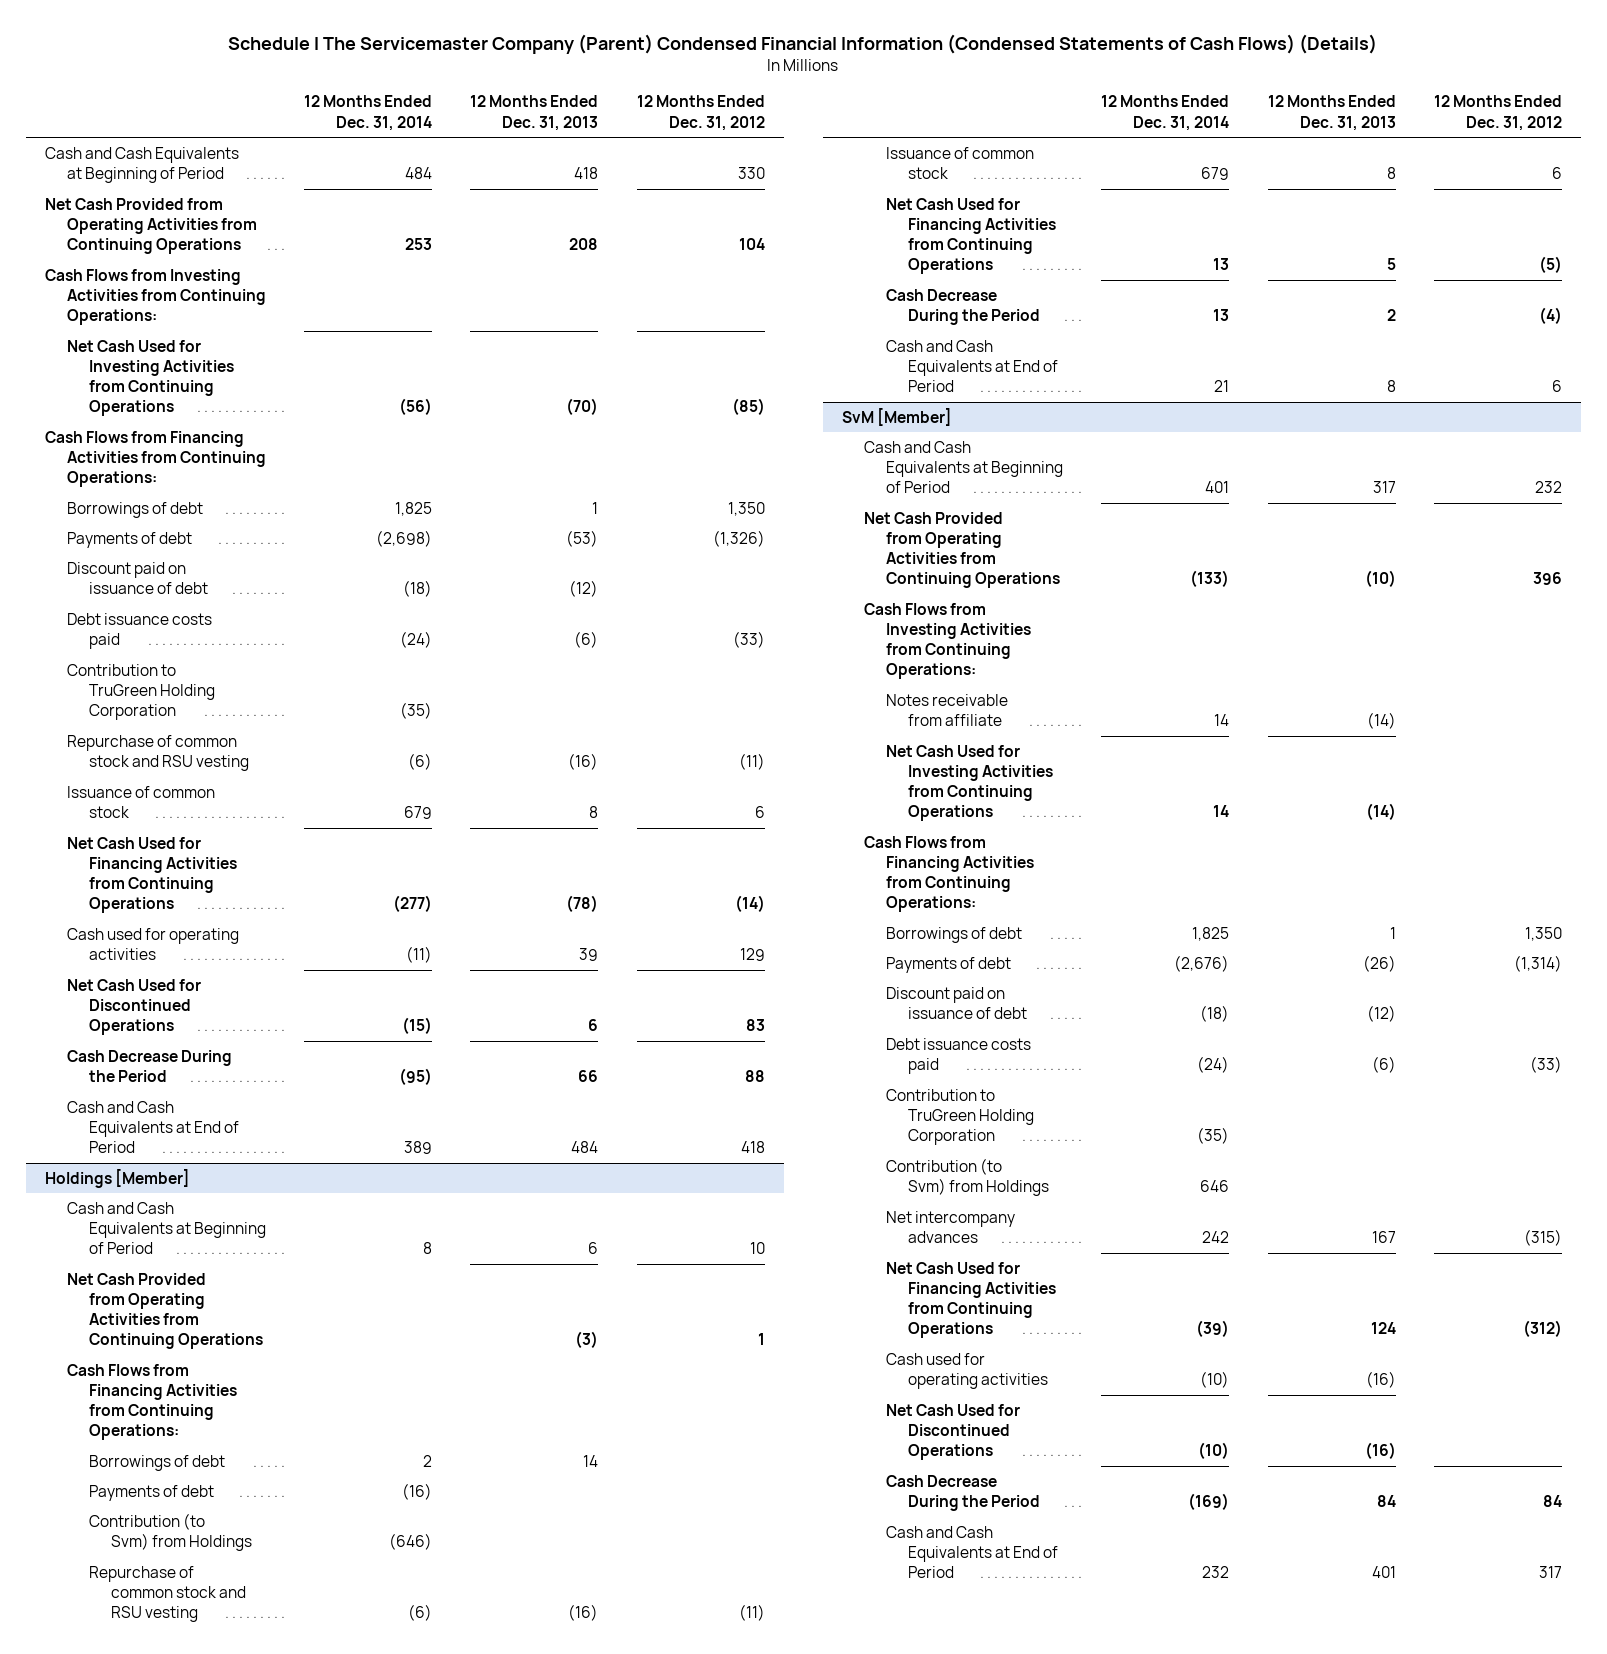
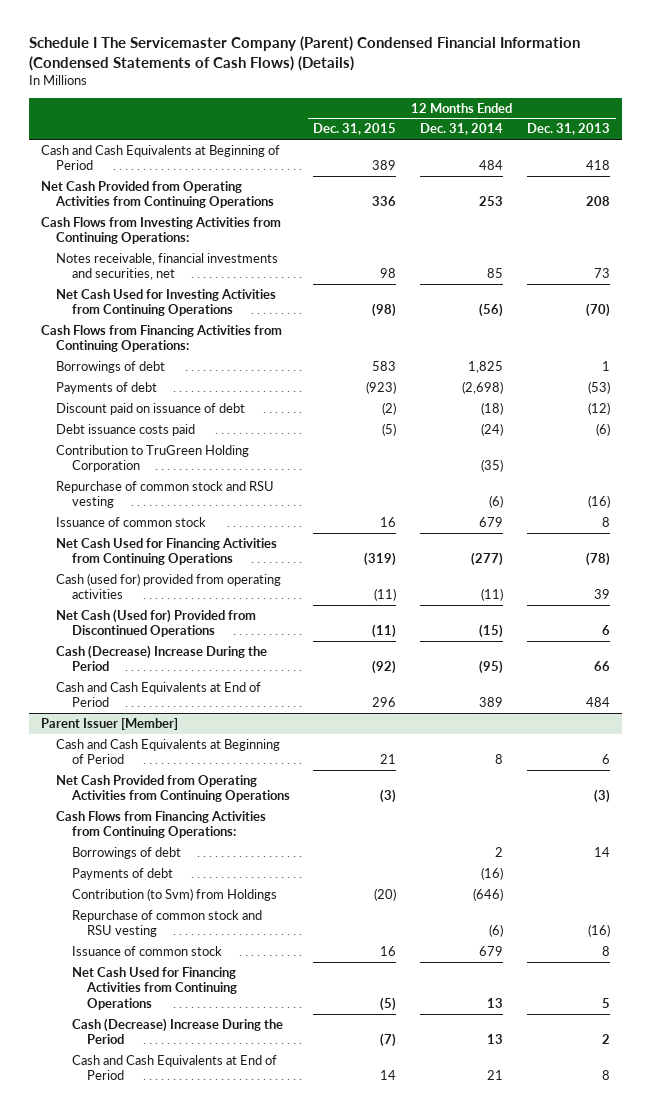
[636,95,765,131] 12 Months Ended Dec. 31, 2012 -> none
none -> [313,123,397,136] Dec. 31, 2015
none -> [56,252,279,281] Notes receivable, financial investments and securities, net
[66,927,239,961] Cash used for operating activities -> [56,572,282,600] Cash (used for) provided from operating activities
[66,978,201,1036] Net Cash Used for Discontinued Operations -> [56,608,257,638] Net Cash (Used for) Provided from Discontinued Operations
[66,1049,232,1083] Cash Decrease During the Period -> [56,644,268,672] Cash (Decrease) Increase During the Period
[44,1168,190,1188] Holdings [Member] -> none
none -> [40,717,178,730] Parent Issuer [Member]
[886,288,1041,326] Cash Decrease During the Period -> [71,1017,283,1045] Cash (Decrease) Increase During the Period
[842,407,953,426] SvM [Member] -> none
[864,440,1064,494] Cash and Cash Equivalents at Beginning of Period -> none
[864,511,1061,589] Net Cash Provided from Operating Activities from Continuing Operations -> none
[864,602,1032,680] Cash Flows from Investing Activities from Continuing Operations: -> none
[886,693,1009,727] Notes receivable from affiliate -> none
[886,744,1054,822] Net Cash Used for Investing Activities from Continuing Operations -> none
[864,835,1035,913] Cash Flows from Financing Activities from Continuing Operations: -> none
[886,926,1023,943] Borrowings of debt -> none
[886,956,1012,973] Payments of debt -> none
[886,986,1028,1020] Discount paid on issuance of debt -> none
[886,1037,1032,1075] Debt issuance costs paid -> none
[886,1088,1035,1146] Contribution to TruGreen Holding Corporation -> none
[886,1157,1050,1197] Contribution (to Svm) from Holdings -> none
[886,1210,1016,1244] Net intercompany advances -> none
[886,1261,1057,1339] Net Cash Used for Financing Activities from Continuing Operations -> none
[886,1352,1049,1390] Cash used for operating activities -> none
[886,1403,1021,1461] Net Cash Used for Discontinued Operations -> none
[886,1474,1041,1512] Cash Decrease During the Period -> none
[886,1525,1059,1579] Cash and Cash Equivalents at End of Period -> none

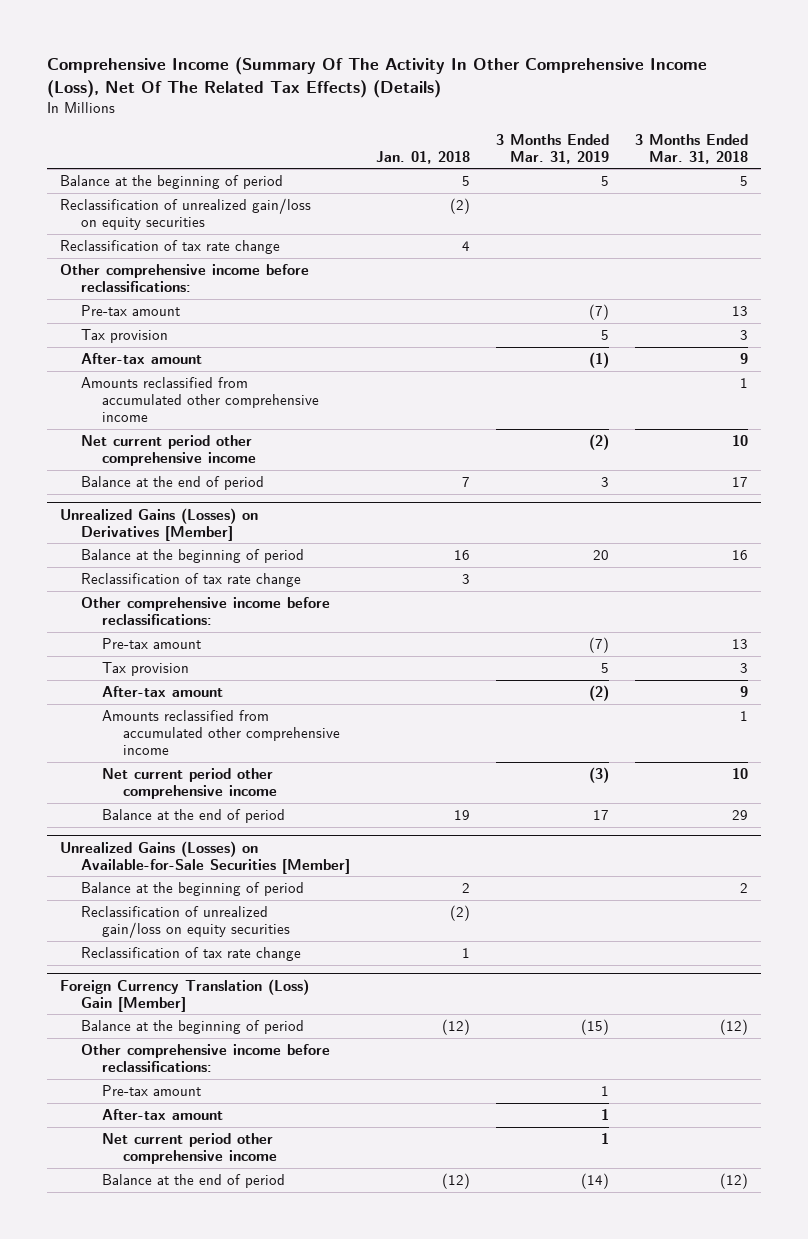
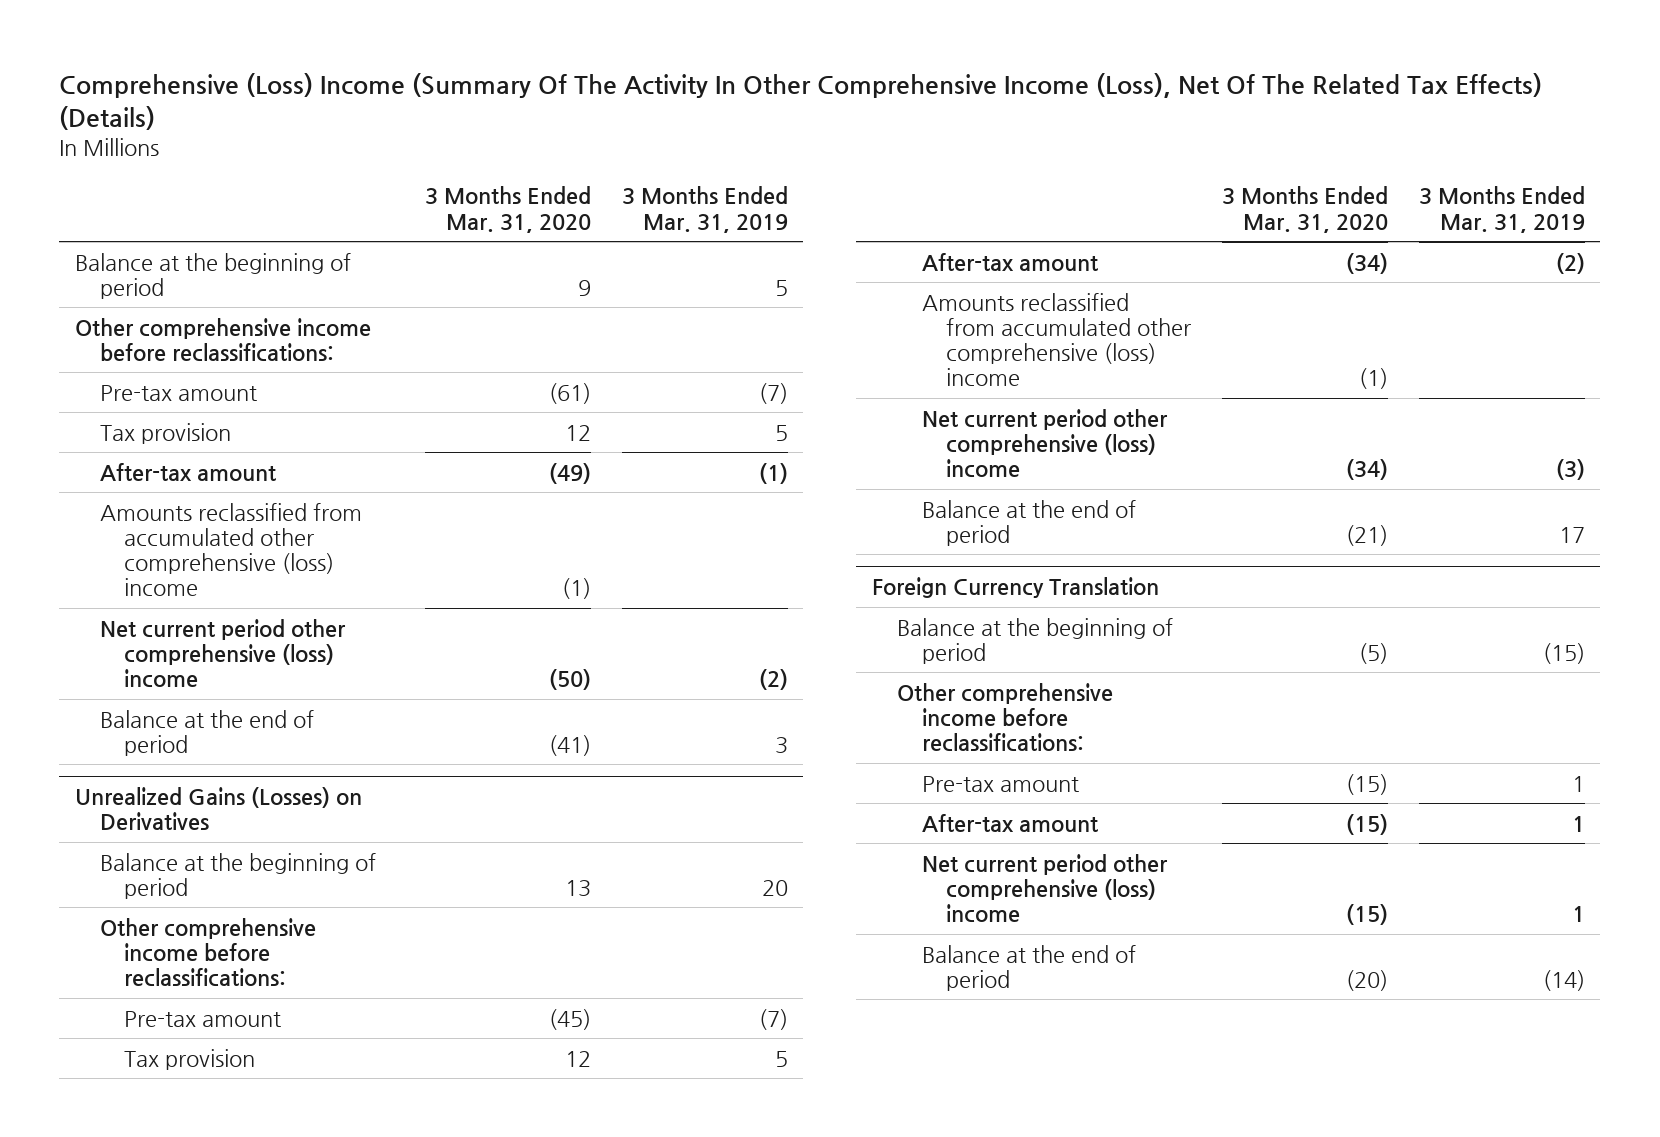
[46,56,707,98] Comprehensive Income (Summary Of The Activity In Other Comprehensive Income (Loss), Net Of The Related Tax Effects) (Details) -> [59,72,1543,130] Comprehensive (Loss) Income (Summary Of The Activity In Other Comprehensive Income (Loss), Net Of The Related Tax Effects) (Details)
[375,150,470,164] Jan. 01, 2018 -> none
[634,133,748,164] 3 Months Ended Mar. 31, 2018 -> none
none -> [425,186,592,233] 3 Months Ended Mar. 31, 2020
[59,197,311,231] Reclassification of unrealized gain/loss on equity securities -> none
[59,239,280,254] Reclassification of tax rate change -> none
[80,376,319,423] Amounts reclassified from accumulated other comprehensive income -> [99,502,362,597] Amounts reclassified from accumulated other comprehensive (loss) income
[80,434,256,467] Net current period other comprehensive income -> [99,618,346,689] Net current period other comprehensive (loss) income
[59,507,258,541] Unrealized Gains (Losses) on Derivatives [Member] -> [74,787,362,831] Unrealized Gains (Losses) on Derivatives
[80,572,301,587] Reclassification of tax rate change -> none
[101,709,340,756] Amounts reclassified from accumulated other comprehensive income -> [921,292,1192,387] Amounts reclassified from accumulated other comprehensive (loss) income
[101,767,277,800] Net current period other comprehensive income -> [921,408,1168,479] Net current period other comprehensive (loss) income
[59,840,350,874] Unrealized Gains (Losses) on Available-for-Sale Securities [Member] -> none
[80,881,304,896] Balance at the beginning of period -> none
[80,905,290,939] Reclassification of unrealized gain/loss on equity securities -> none
[80,946,301,961] Reclassification of tax rate change -> none
[59,978,309,1012] Foreign Currency Translation (Loss) Gain [Member] -> [871,577,1159,599] Foreign Currency Translation
[101,1132,277,1165] Net current period other comprehensive income -> [921,853,1168,924] Net current period other comprehensive (loss) income

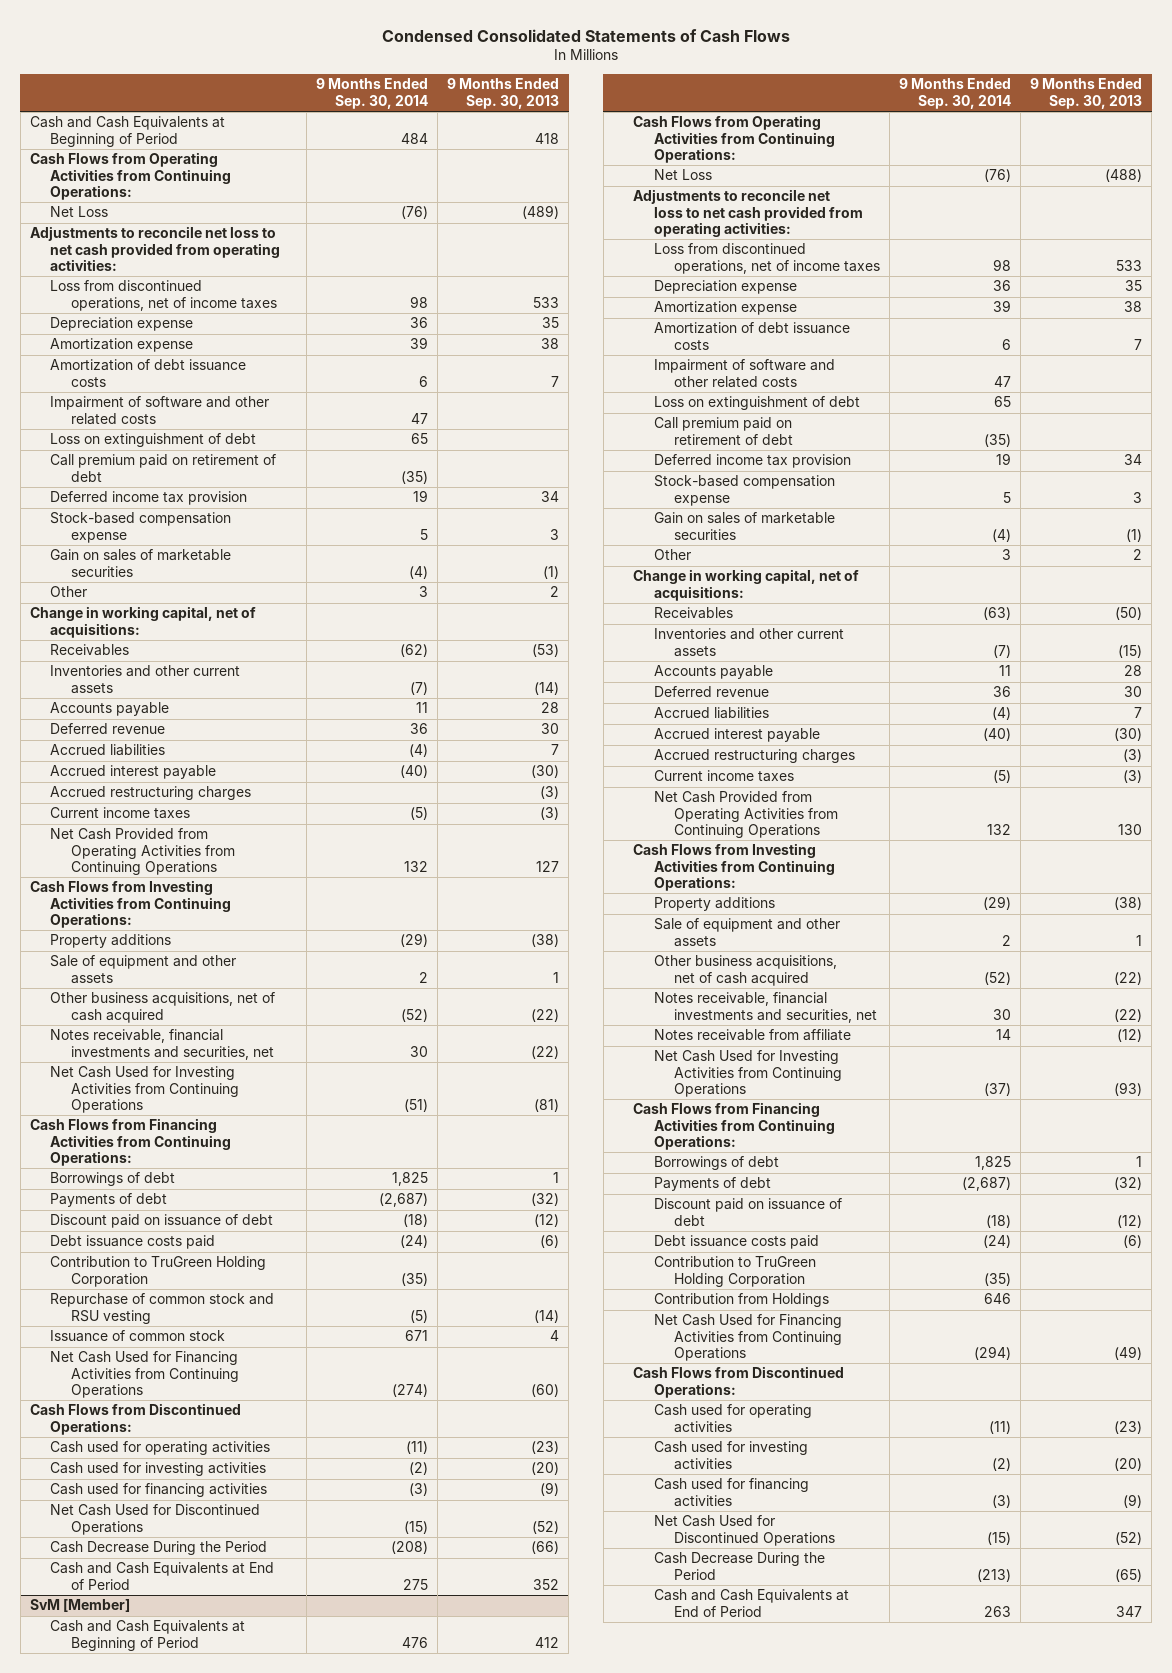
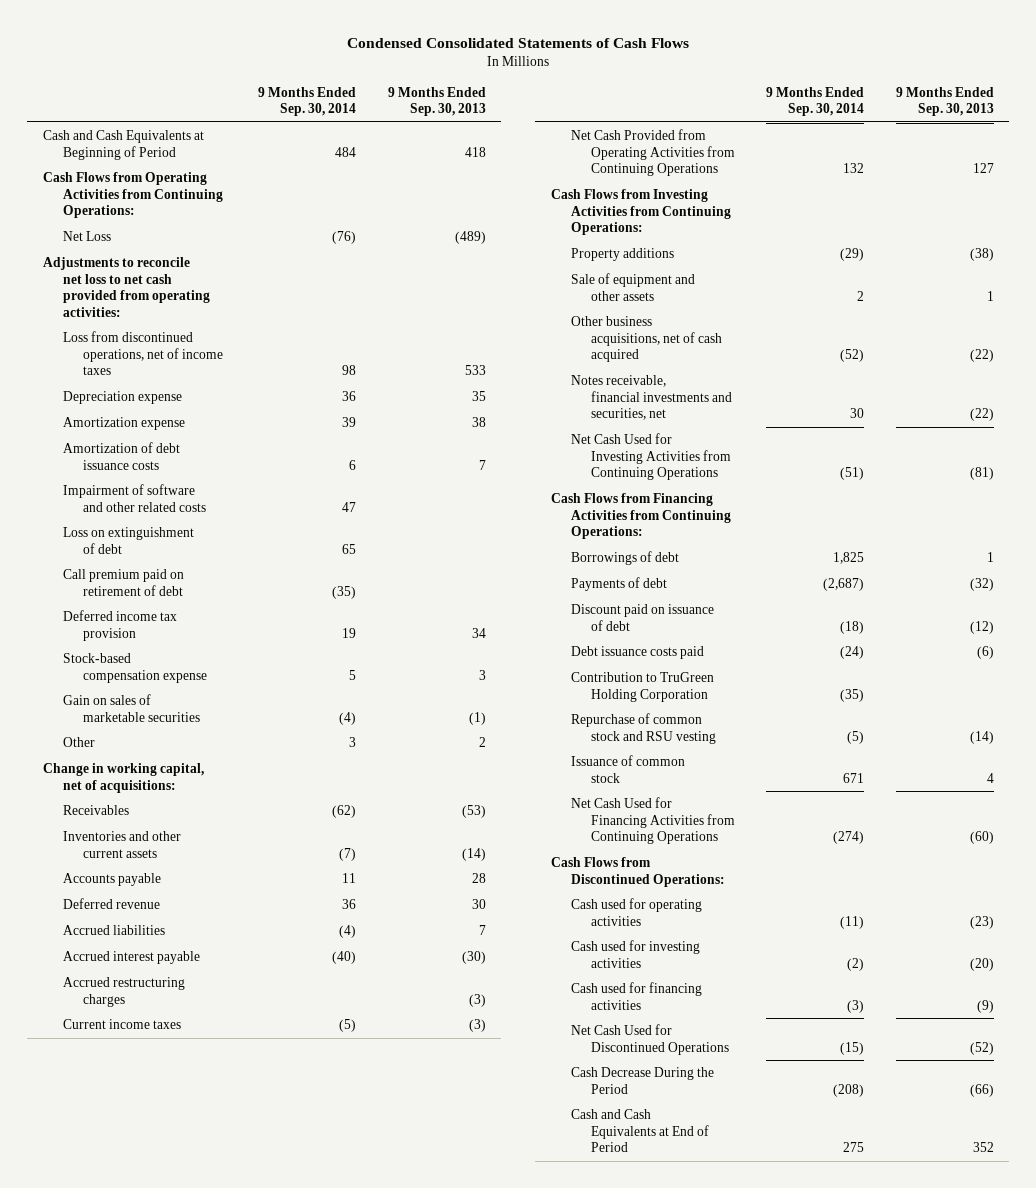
[29,1599,130,1613] SvM [Member] -> none
[50,1620,246,1651] Cash and Cash Equivalents at Beginning of Period -> none
[633,115,835,163] Cash Flows from Operating Activities from Continuing Operations: -> none
[653,169,712,181] Net Loss -> none
[633,189,863,237] Adjustments to reconcile net loss to net cash provided from operating activities: -> none
[653,243,881,274] Loss from discontinued operations, net of income taxes -> none
[653,280,797,295] Depreciation expense -> none
[653,301,797,316] Amortization expense -> none
[653,322,850,350] Amortization of debt issuance costs -> none
[653,359,835,388] Impairment of software and other related costs -> none
[653,396,860,411] Loss on extinguishment of debt -> none
[653,417,794,445] Call premium paid on retirement of debt -> none
[653,454,851,469] Deferred income tax provision -> none
[653,475,835,506] Stock-based compensation expense -> none
[653,512,835,540] Gain on sales of marketable securities -> none
[653,549,691,561] Other -> none
[633,569,860,601] Change in working capital, net of acquisitions: -> none
[653,607,733,620] Receivables -> none
[653,628,844,657] Inventories and other current assets -> none
[653,665,773,680] Accounts payable -> none
[653,686,769,698] Deferred revenue -> none
[653,707,769,720] Accrued liabilities -> none
[653,728,820,743] Accrued interest payable -> none
[653,749,855,764] Accrued restructuring charges -> none
[653,770,794,783] Current income taxes -> none
[653,791,839,838] Net Cash Provided from Operating Activities from Continuing Operations -> none
[633,843,835,891] Cash Flows from Investing Activities from Continuing Operations: -> none
[653,897,775,912] Property additions -> none
[653,918,840,947] Sale of equipment and other assets -> none
[653,955,837,986] Other business acquisitions, net of cash acquired -> none
[653,992,878,1023] Notes receivable, financial investments and securities, net -> none
[653,1029,851,1042] Notes receivable from affiliate -> none
[653,1050,843,1097] Net Cash Used for Investing Activities from Continuing Operations -> none
[633,1102,835,1150] Cash Flows from Financing Activities from Continuing Operations: -> none
[653,1156,779,1171] Borrowings of debt -> none
[653,1177,771,1192] Payments of debt -> none
[653,1198,842,1226] Discount paid on issuance of debt -> none
[653,1235,819,1250] Debt issuance costs paid -> none
[653,1256,816,1287] Contribution to TruGreen Holding Corporation -> none
[653,1293,829,1308] Contribution from Holdings -> none
[653,1314,843,1361] Net Cash Used for Financing Activities from Continuing Operations -> none
[633,1366,845,1398] Cash Flows from Discontinued Operations: -> none
[653,1404,812,1433] Cash used for operating activities -> none
[653,1441,808,1470] Cash used for investing activities -> none
[653,1478,809,1507] Cash used for financing activities -> none
[653,1515,836,1546] Net Cash Used for Discontinued Operations -> none
[653,1552,825,1580] Cash Decrease During the Period -> none
[653,1589,849,1617] Cash and Cash Equivalents at End of Period -> none

